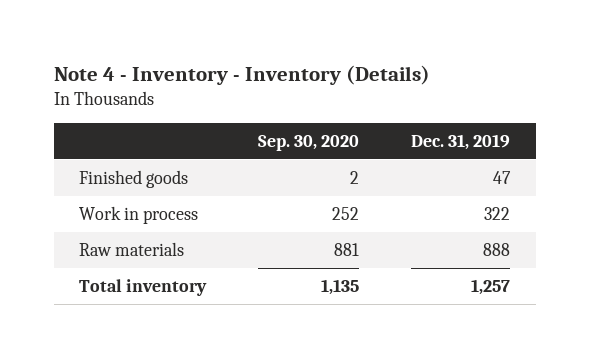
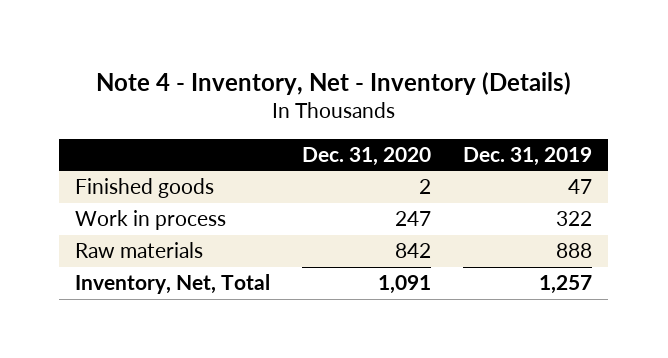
[53,65,430,86] Note 4 - Inventory - Inventory (Details) -> [95,71,571,95] Note 4 - Inventory, Net - Inventory (Details)
[258,135,360,152] Sep. 30, 2020 -> none
none -> [302,146,432,166] Dec. 31, 2020
[79,278,208,296] Total inventory -> [75,274,271,295] Inventory, Net, Total

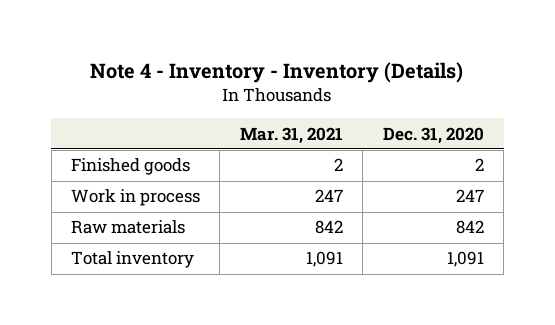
[95,71,571,95] Note 4 - Inventory, Net - Inventory (Details) -> [90,61,464,83] Note 4 - Inventory - Inventory (Details)
[463,146,593,166] Dec. 31, 2019 -> none
none -> [239,126,343,144] Mar. 31, 2021
[75,274,271,295] Inventory, Net, Total -> [71,251,195,269] Total inventory

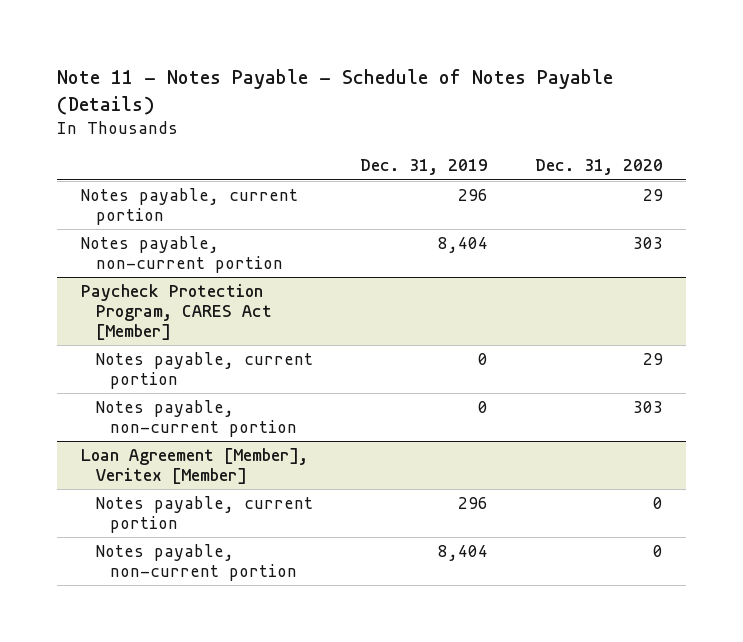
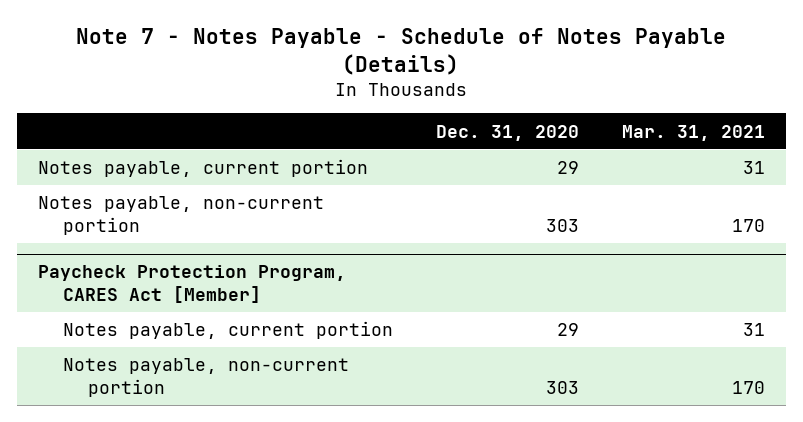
[57,69,614,115] Note 11 - Notes Payable - Schedule of Notes Payable (Details) -> [76,28,727,75] Note 7 - Notes Payable - Schedule of Notes Payable (Details)
[359,159,488,176] Dec. 31, 2019 -> none
none -> [621,124,765,141] Mar. 31, 2021
[80,447,308,485] Loan Agreement [Member], Veritex [Member] -> none
[95,495,313,534] Notes payable, current portion -> none
[95,543,298,582] Notes payable, non-current portion -> none

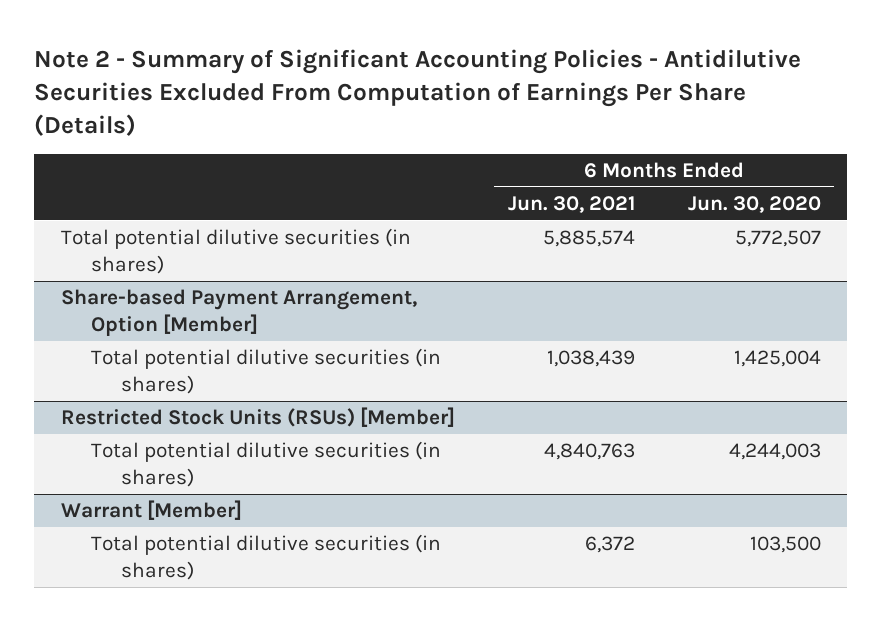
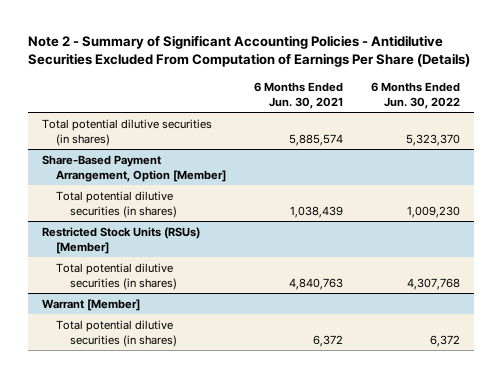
[687,195,821,213] Jun. 30, 2020 -> none
none -> [371,81,461,109] 6 Months Ended Jun. 30, 2022
[60,289,417,337] Share-based Payment Arrangement, Option [Member] -> [42,154,227,182] Share-Based Payment Arrangement, Option [Member]

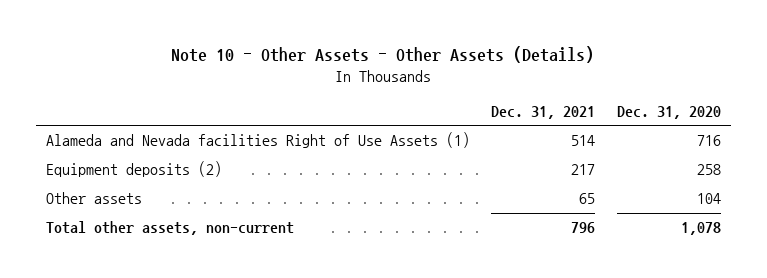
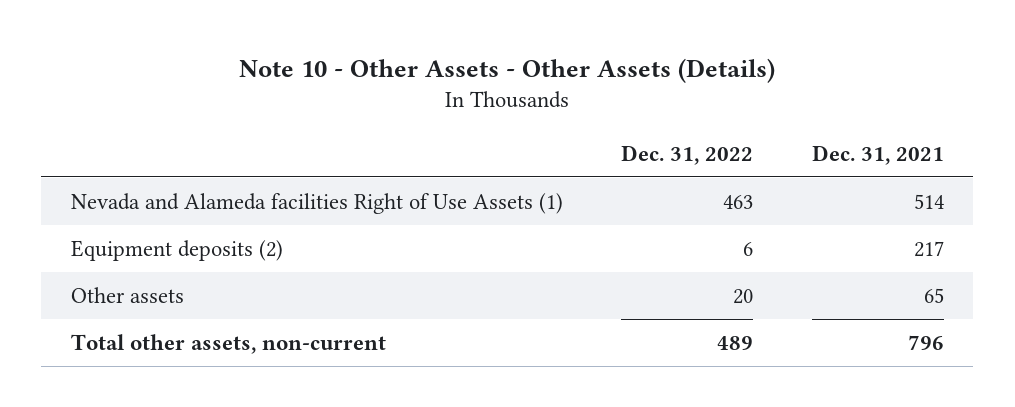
[616,105,721,119] Dec. 31, 2020 -> none
none -> [621,144,754,165] Dec. 31, 2022
[46,132,471,149] Alameda and Nevada facilities Right of Use Assets (1) -> [70,192,563,214] Nevada and Alameda facilities Right of Use Assets (1)

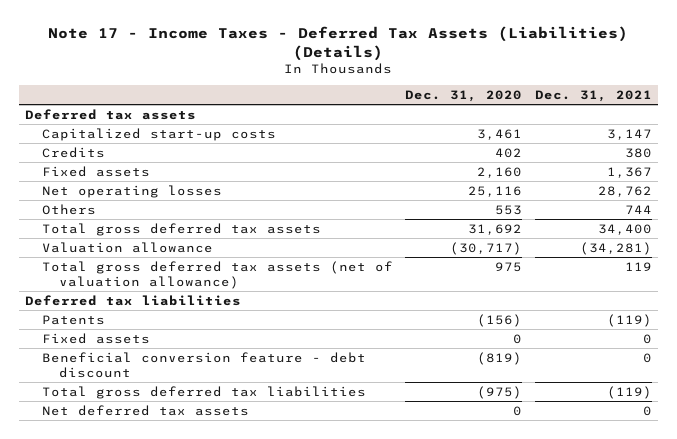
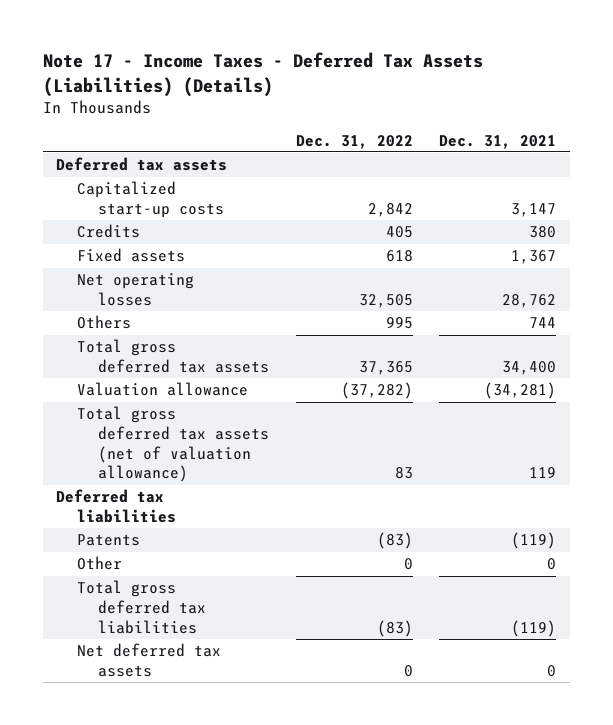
[405,89,523,102] Dec. 31, 2020 -> none
none -> [295,134,413,149] Dec. 31, 2022
[41,332,150,344] Fixed assets -> none
[41,351,366,379] Beneficial conversion feature - debt discount -> none
none -> [77,556,123,571] Other

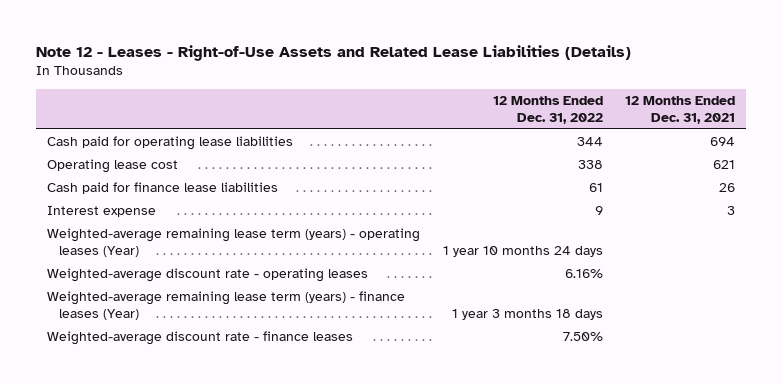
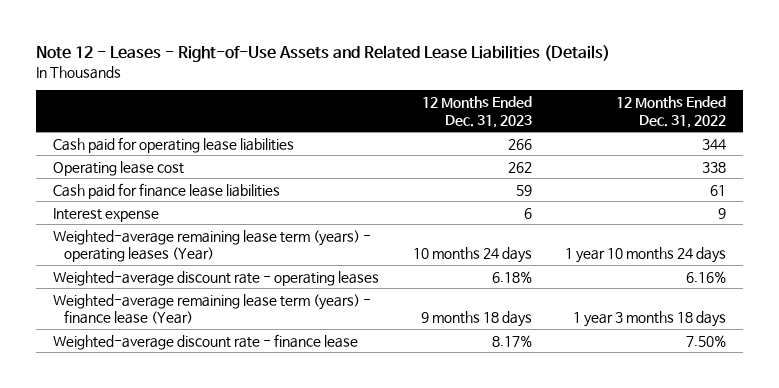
[625,95,736,124] 12 Months Ended Dec. 31, 2021 -> none
none -> [421,96,532,128] 12 Months Ended Dec. 31, 2023
[47,291,406,321] Weighted-average remaining lease term (years) - finance leases (Year) -> [53,293,372,325] Weighted-average remaining lease term (years) - finance lease (Year)
[47,331,354,346] Weighted-average discount rate - finance leases -> [53,333,359,350] Weighted-average discount rate - finance lease

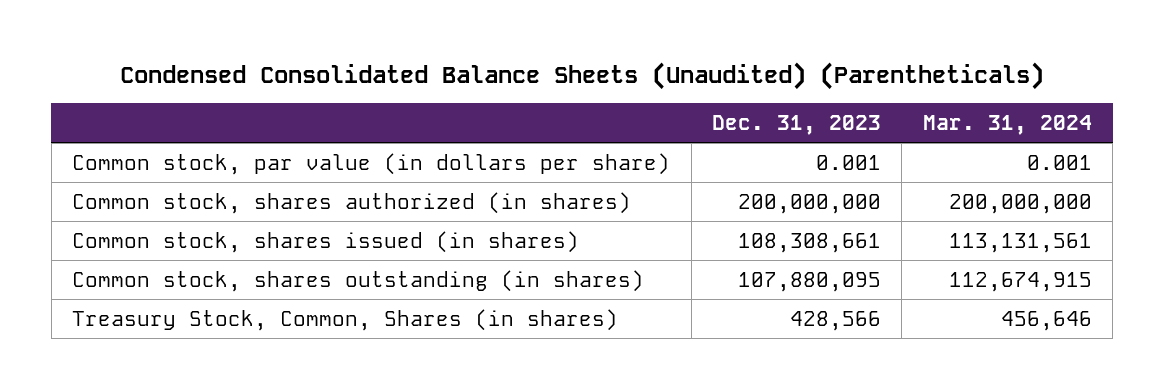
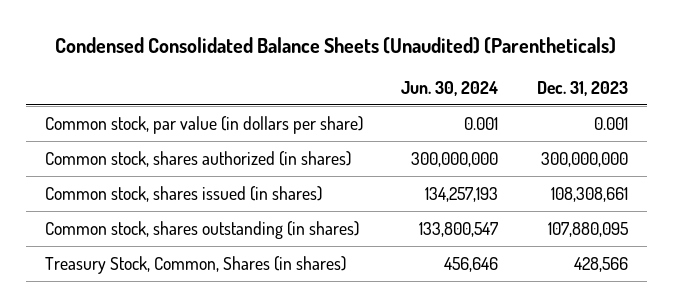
[922,114,1092,135] Mar. 31, 2024 -> none
none -> [401,80,499,96] Jun. 30, 2024
[737,193,881,214] 200,000,000 -> [540,151,628,167] 300,000,000

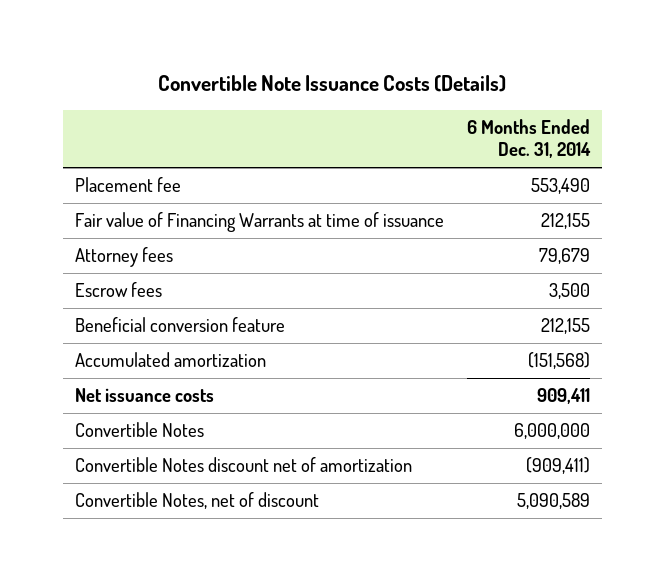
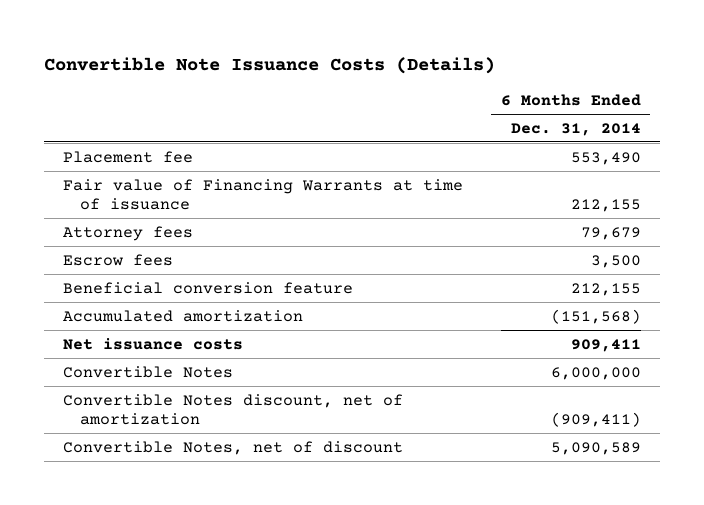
[74,457,412,473] Convertible Notes discount net of amortization -> [63,393,404,426] Convertible Notes discount, net of amortization

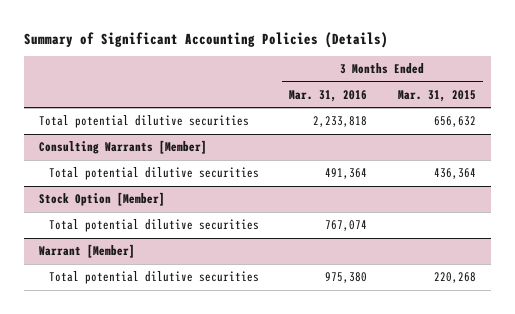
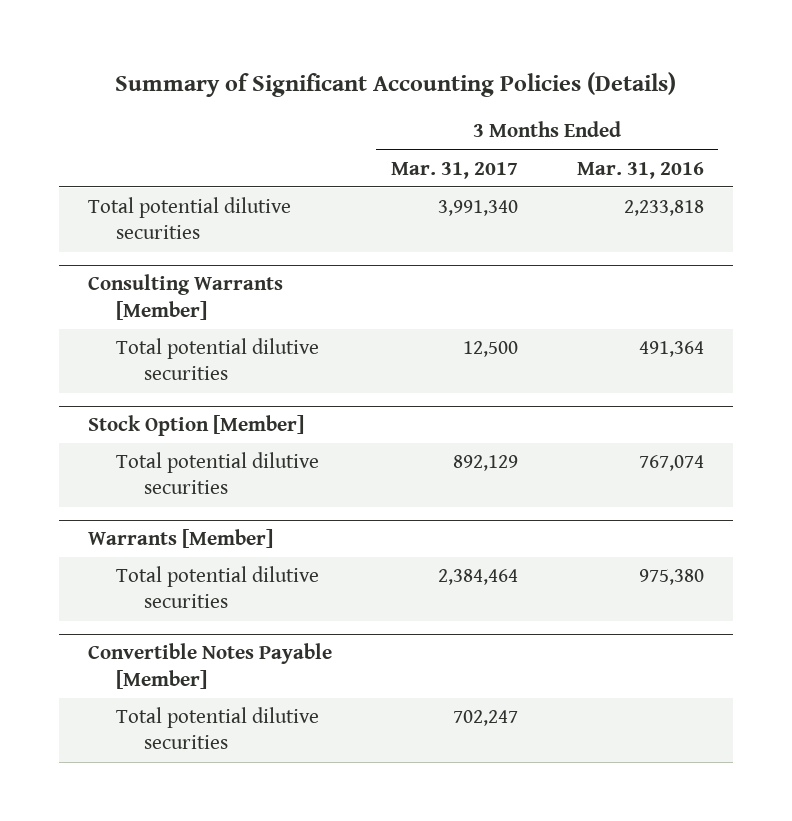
[397,89,476,102] Mar. 31, 2015 -> none
none -> [390,161,518,179] Mar. 31, 2017
[39,244,136,259] Warrant [Member] -> [88,529,274,549] Warrants [Member]
none -> [88,643,333,689] Convertible Notes Payable [Member]
none -> [116,707,320,750] Total potential dilutive securities

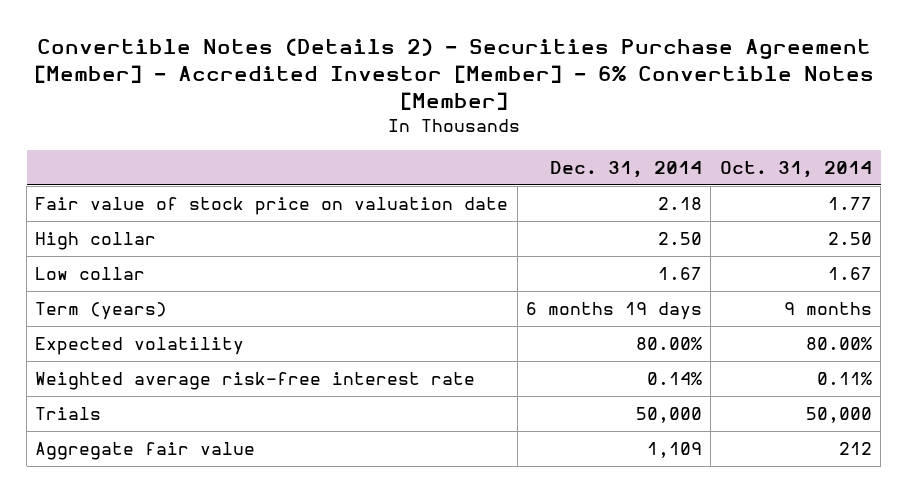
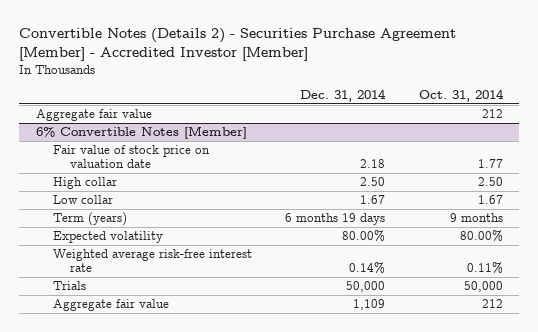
[33,37,874,111] Convertible Notes (Details 2) - Securities Purchase Agreement [Member] - Accredited Investor [Member] - 6% Convertible Notes [Member] -> [18,28,456,62] Convertible Notes (Details 2) - Securities Purchase Agreement [Member] - Accredited Investor [Member]
none -> [35,109,152,122] Aggregate fair value
none -> [35,126,247,140] 6% Convertible Notes [Member]

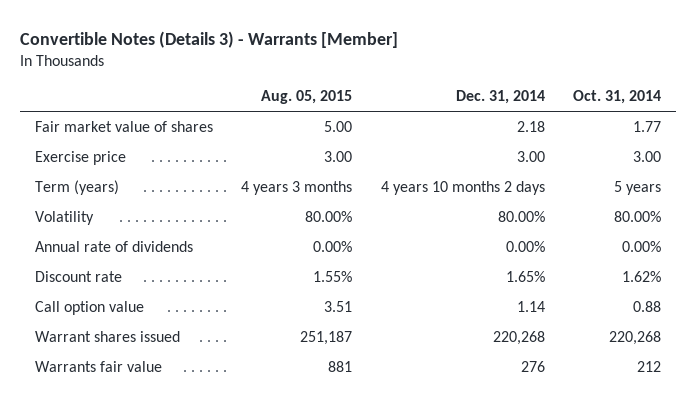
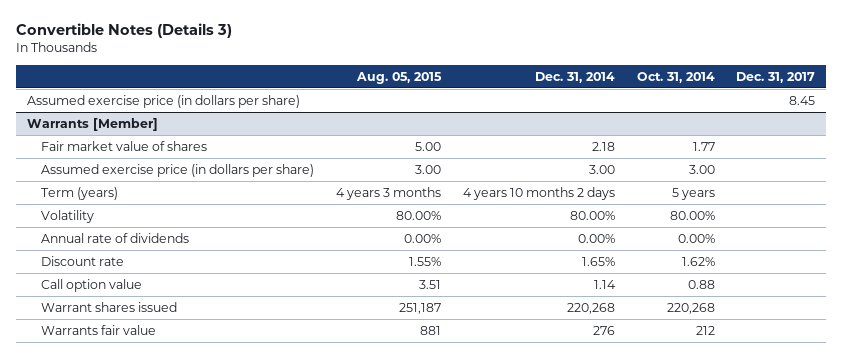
[20,30,399,48] Convertible Notes (Details 3) - Warrants [Member] -> [15,23,232,39] Convertible Notes (Details 3)
none -> [736,71,816,83] Dec. 31, 2017
none -> [26,94,300,108] Assumed exercise price (in dollars per share)
none -> [26,117,158,131] Warrants [Member]
[34,151,126,166] Exercise price -> [41,163,315,177] Assumed exercise price (in dollars per share)

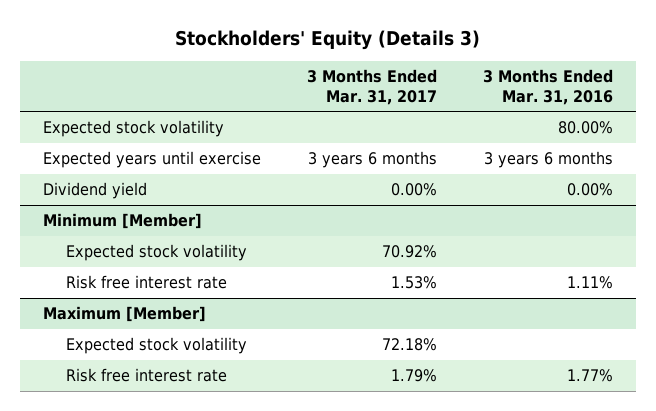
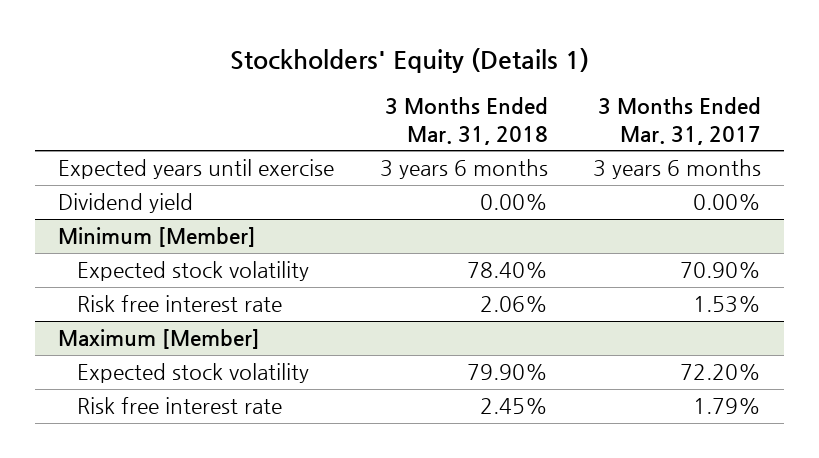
[175,29,481,50] Stockholders' Equity (Details 3) -> [229,47,589,73] Stockholders' Equity (Details 1)
[483,69,614,105] 3 Months Ended Mar. 31, 2016 -> none
none -> [384,97,548,145] 3 Months Ended Mar. 31, 2018
[43,120,225,138] Expected stock volatility -> none
[382,245,438,259] 70.92% -> [680,262,762,279] 70.90%
[382,338,438,352] 72.18% -> [680,364,762,381] 72.20%

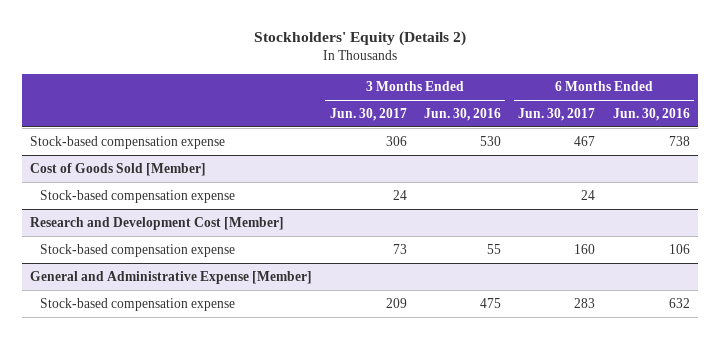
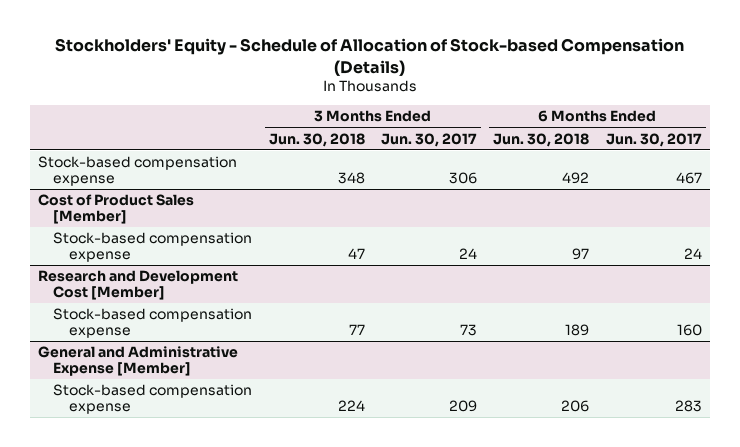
[253,31,466,47] Stockholders' Equity (Details 2) -> [54,38,684,76] Stockholders' Equity - Schedule of Allocation of Stock-based Compensation (Details)
[423,107,501,121] Jun. 30, 2016 -> none
[612,107,690,121] Jun. 30, 2016 -> none
none -> [268,132,365,147] Jun. 30, 2018
none -> [493,132,590,147] Jun. 30, 2018
[30,162,207,176] Cost of Goods Sold [Member] -> [37,194,194,225] Cost of Product Sales [Member]

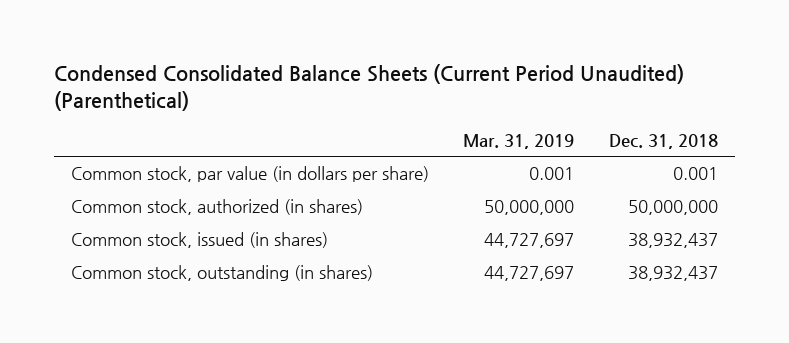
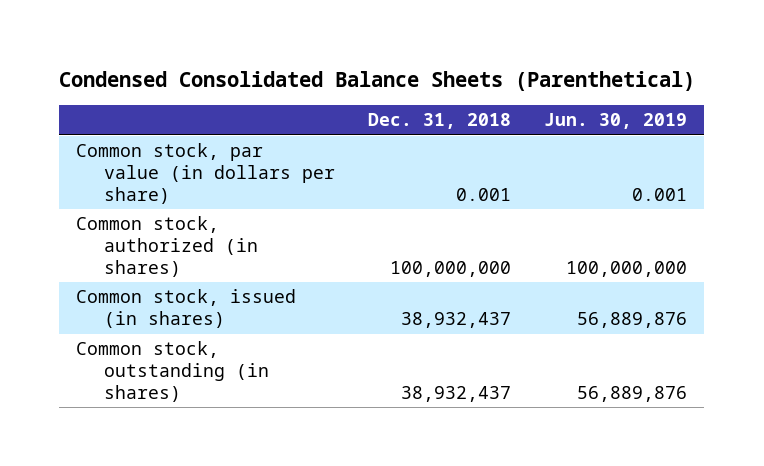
[53,64,684,111] Condensed Consolidated Balance Sheets (Current Period Unaudited) (Parenthetical) -> [59,71,696,92] Condensed Consolidated Balance Sheets (Parenthetical)
[463,133,575,149] Mar. 31, 2019 -> none
none -> [544,113,688,130] Jun. 30, 2019
[627,200,718,216] 50,000,000 -> [389,260,511,277] 100,000,000

